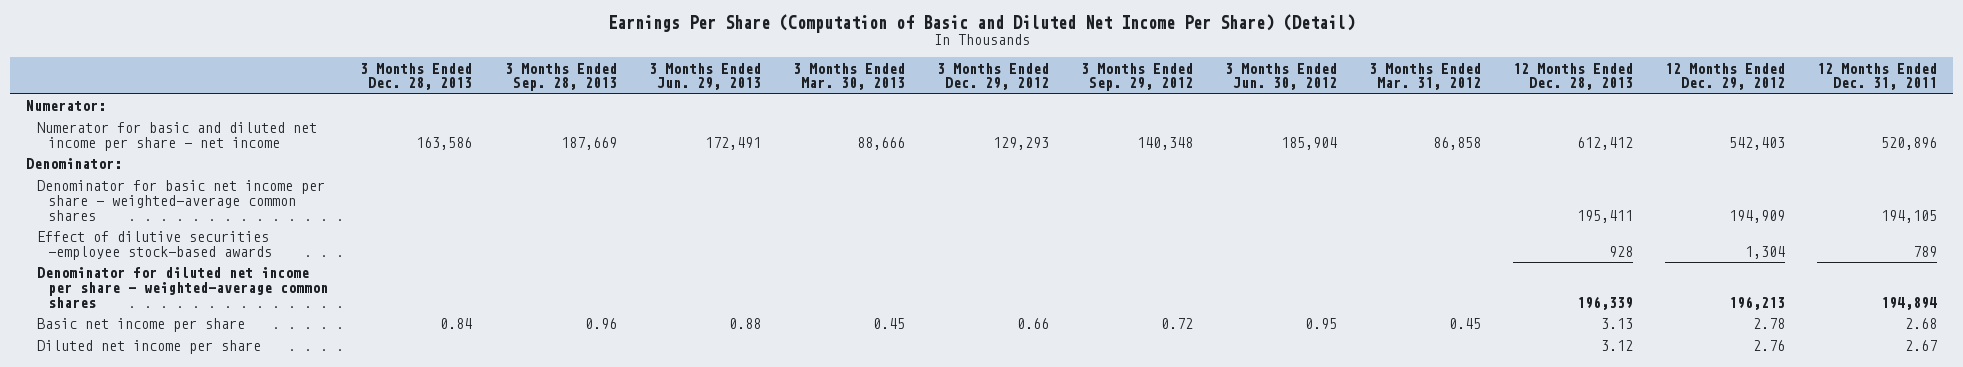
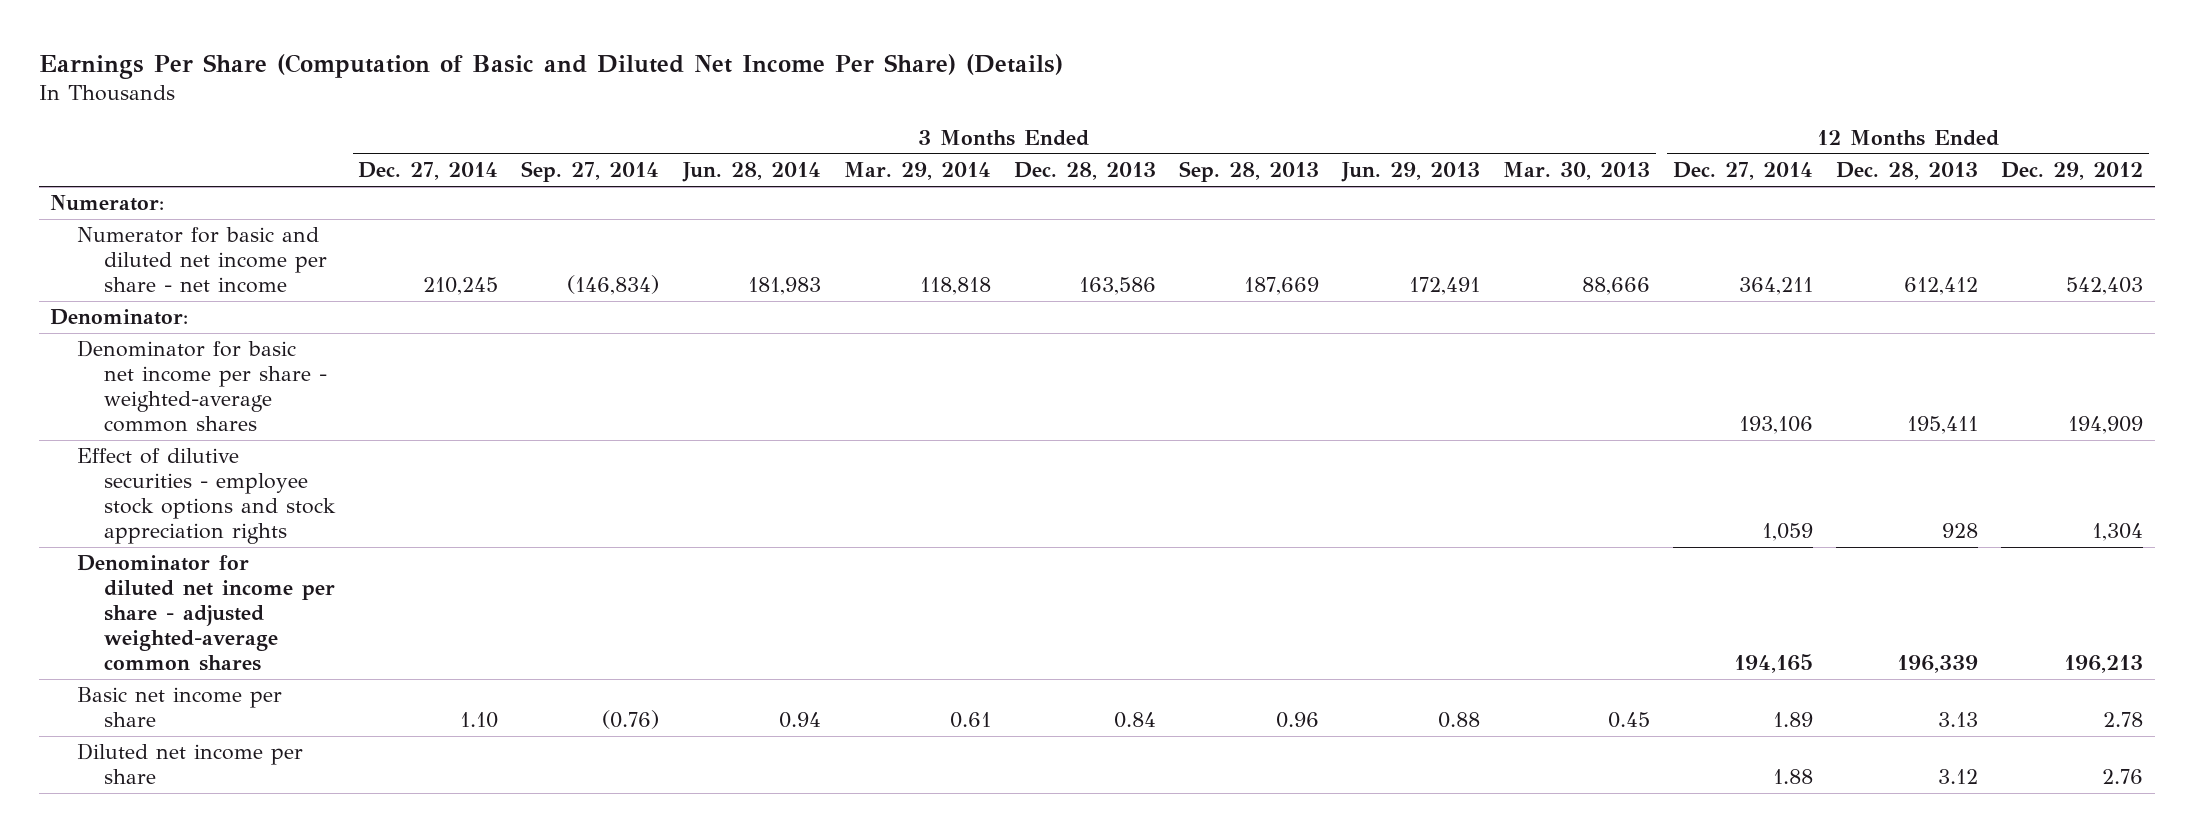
[607,13,1355,33] Earnings Per Share (Computation of Basic and Diluted Net Income Per Share) (Detail) -> [38,53,1063,79] Earnings Per Share (Computation of Basic and Diluted Net Income Per Share) (Details)
[936,62,1049,91] 3 Months Ended Dec. 29, 2012 -> none
[1080,62,1193,92] 3 Months Ended Sep. 29, 2012 -> none
[1224,62,1337,91] 3 Months Ended Jun. 30, 2012 -> none
[1368,62,1481,91] 3 Months Ended Mar. 31, 2012 -> none
[1816,62,1937,91] 12 Months Ended Dec. 31, 2011 -> none
none -> [358,162,499,181] Dec. 27, 2014
none -> [521,161,660,183] Sep. 27, 2014
none -> [681,162,821,183] Jun. 28, 2014
none -> [843,162,991,181] Mar. 29, 2014
none -> [1673,162,1814,181] Dec. 27, 2014
[37,231,273,261] Effect of dilutive securities -employee stock-based awards -> [77,448,337,545] Effect of dilutive securities - employee stock options and stock appreciation rights
[37,267,329,309] Denominator for diluted net income per share - weighted-average common shares -> [77,555,336,672] Denominator for diluted net income per share - adjusted weighted-average common shares

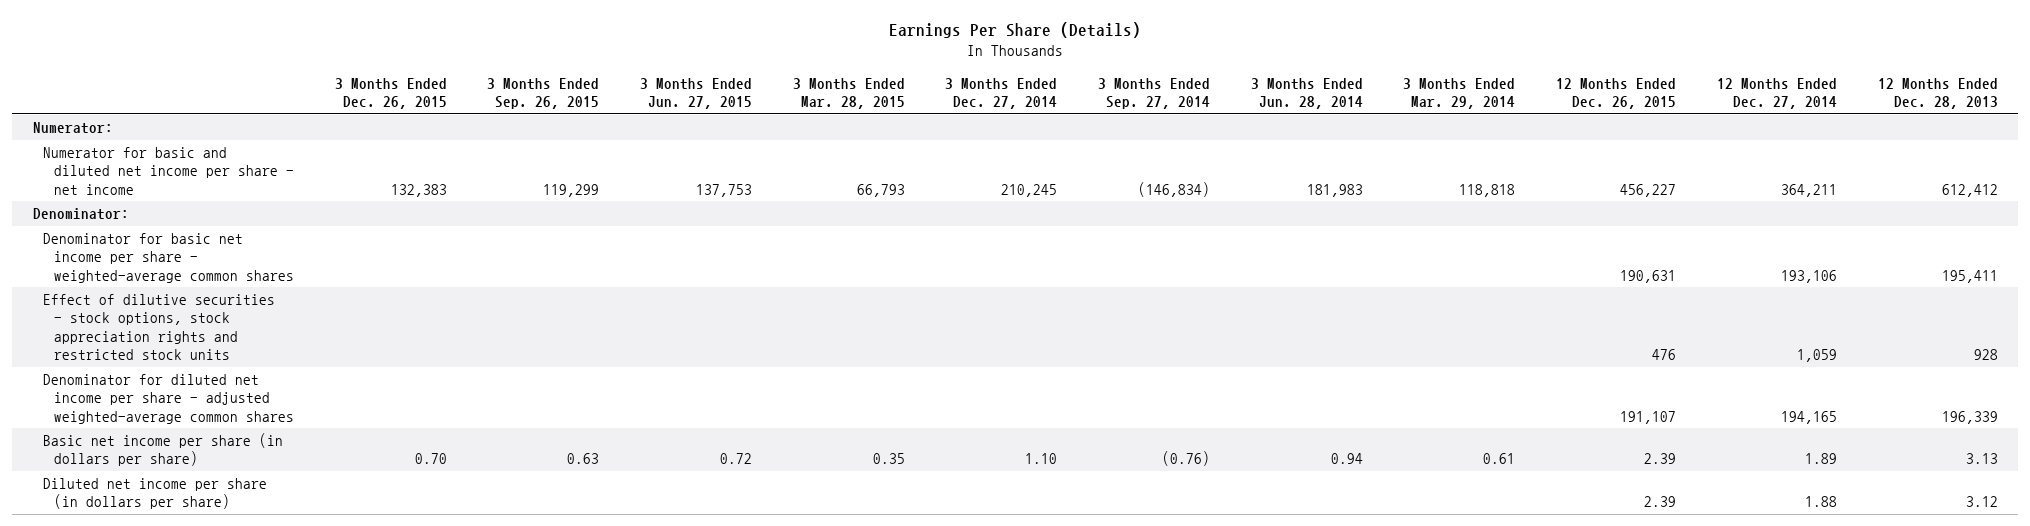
[38,53,1063,79] Earnings Per Share (Computation of Basic and Diluted Net Income Per Share) (Details) -> [889,22,1142,39] Earnings Per Share (Details)
[1013,162,1156,181] Dec. 28, 2013 -> none
[1178,161,1319,183] Sep. 28, 2013 -> none
[1340,162,1480,183] Jun. 29, 2013 -> none
[1503,162,1651,181] Mar. 30, 2013 -> none
[2001,162,2144,181] Dec. 29, 2012 -> none
none -> [334,77,447,109] 3 Months Ended Dec. 26, 2015
none -> [487,77,600,109] 3 Months Ended Sep. 26, 2015
none -> [640,77,753,109] 3 Months Ended Jun. 27, 2015
none -> [792,77,905,109] 3 Months Ended Mar. 28, 2015
none -> [1556,77,1677,109] 12 Months Ended Dec. 26, 2015
[77,448,337,545] Effect of dilutive securities - employee stock options and stock appreciation rights -> [43,294,276,360] Effect of dilutive securities - stock options, stock appreciation rights and restricted stock units
[77,687,283,728] Basic net income per share -> [43,433,284,467] Basic net income per share (in dollars per share)
[77,743,304,785] Diluted net income per share -> [43,478,268,510] Diluted net income per share (in dollars per share)

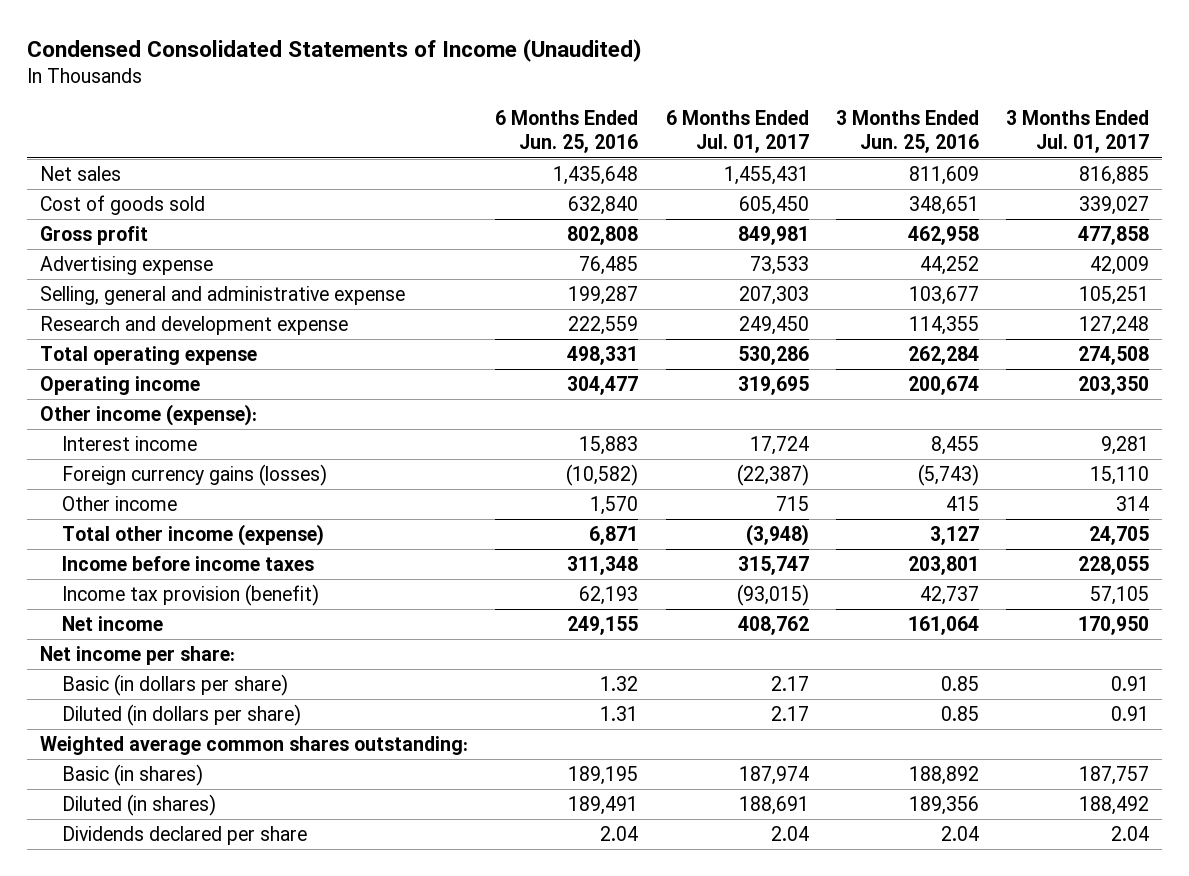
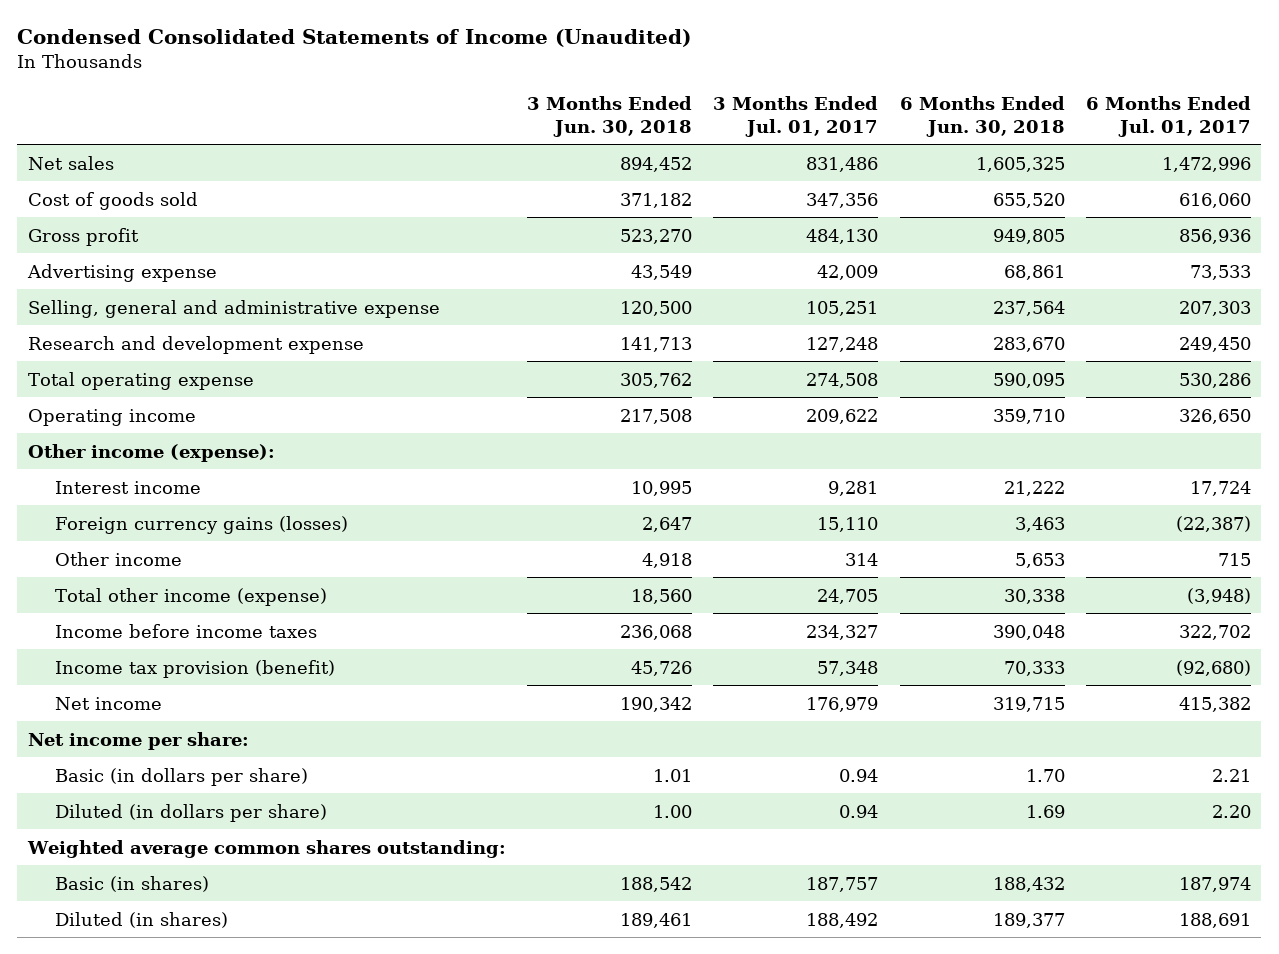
[495,109,639,154] 6 Months Ended Jun. 25, 2016 -> none
[835,109,979,154] 3 Months Ended Jun. 25, 2016 -> none
none -> [527,95,693,137] 3 Months Ended Jun. 30, 2018
none -> [899,95,1065,137] 6 Months Ended Jun. 30, 2018
[723,166,809,186] 1,455,431 -> [1161,156,1251,172] 1,472,996
[1078,166,1149,186] 816,885 -> [806,156,879,172] 831,486
[738,196,809,216] 605,450 -> [1178,192,1251,208] 616,060
[1078,196,1149,216] 339,027 -> [806,192,879,208] 347,356
[737,226,809,246] 849,981 -> [1178,228,1251,244] 856,936
[1077,226,1149,246] 477,858 -> [806,228,879,244] 484,130
[737,376,809,396] 319,695 -> [1178,408,1251,424] 326,650
[1077,376,1149,396] 203,350 -> [806,408,879,424] 209,622
[737,556,809,576] 315,747 -> [1178,624,1251,640] 322,702
[1077,556,1149,576] 228,055 -> [806,624,879,640] 234,327
[736,584,809,607] (93,015) -> [1175,659,1251,676] (92,680)
[1089,586,1149,606] 57,105 -> [817,660,879,676] 57,348
[737,616,809,636] 408,762 -> [1178,696,1251,712] 415,382
[1077,616,1149,636] 170,950 -> [806,696,879,712] 176,979
[770,676,809,692] 2.17 -> [1211,768,1251,782] 2.21
[1110,676,1149,692] 0.91 -> [839,768,879,782] 0.94
[770,706,809,722] 2.17 -> [1211,804,1251,818] 2.20
[1110,706,1149,722] 0.91 -> [839,804,879,818] 0.94
[61,826,307,846] Dividends declared per share -> none

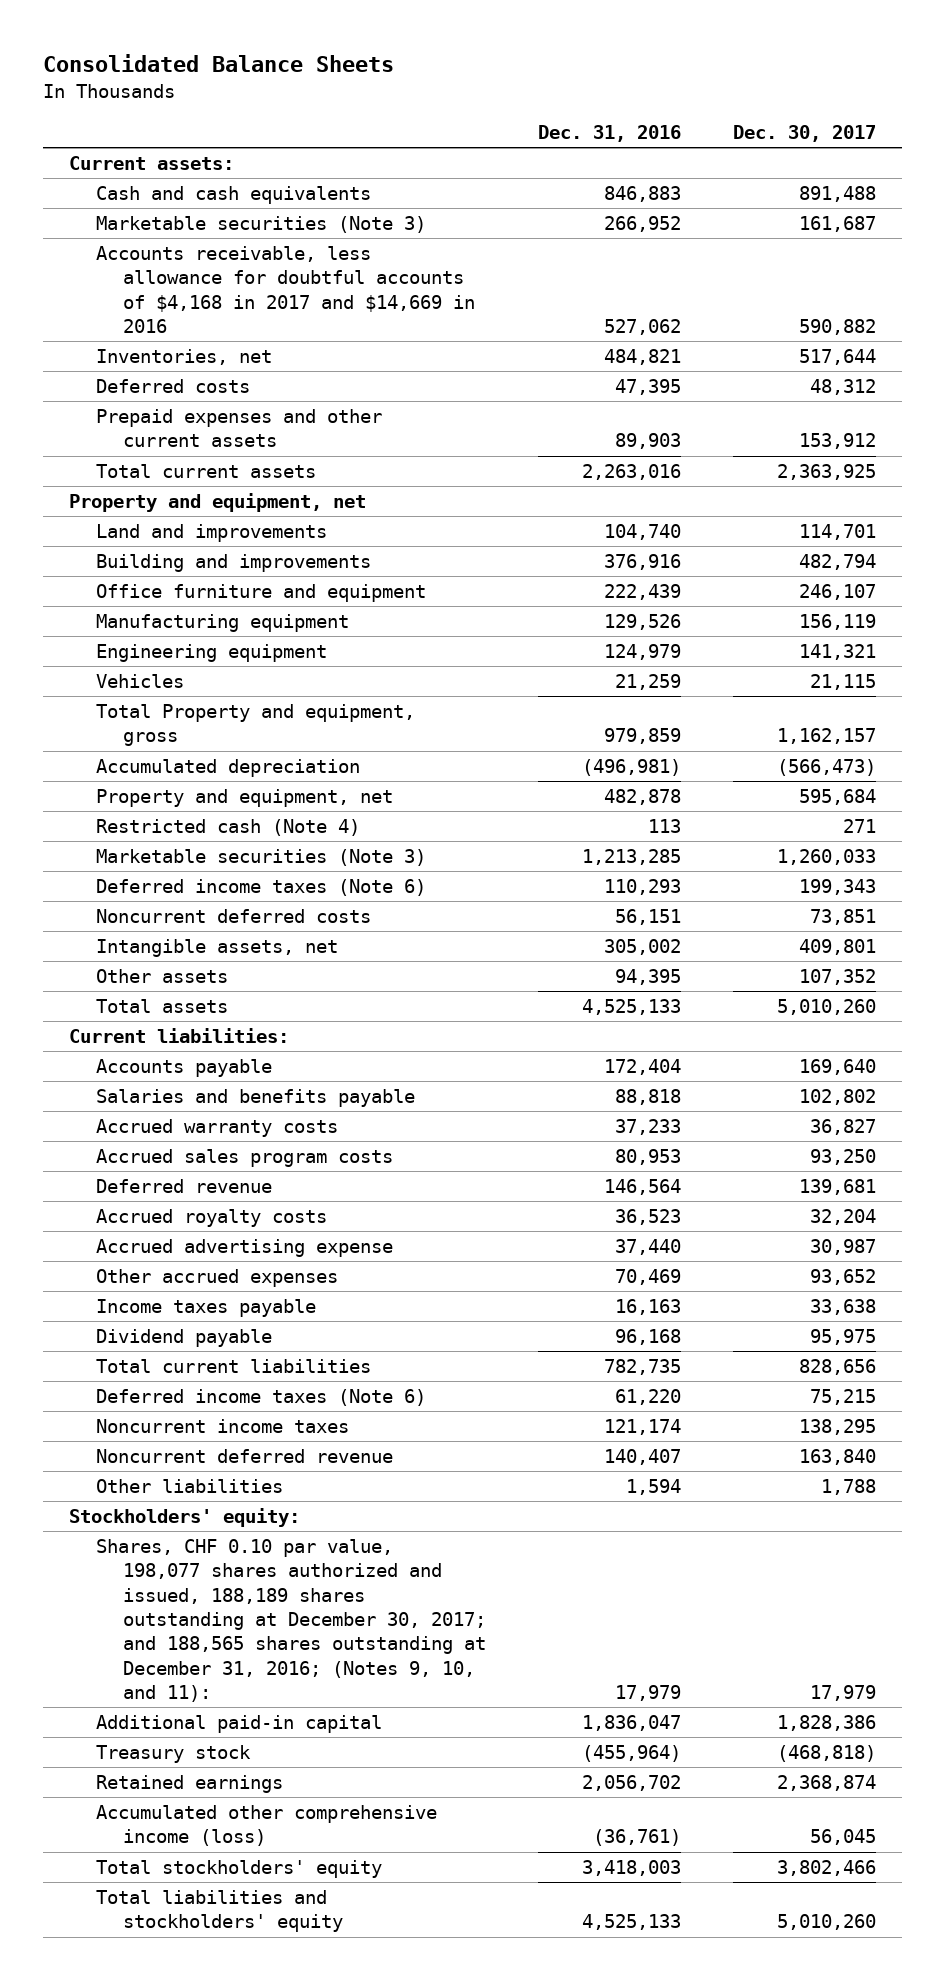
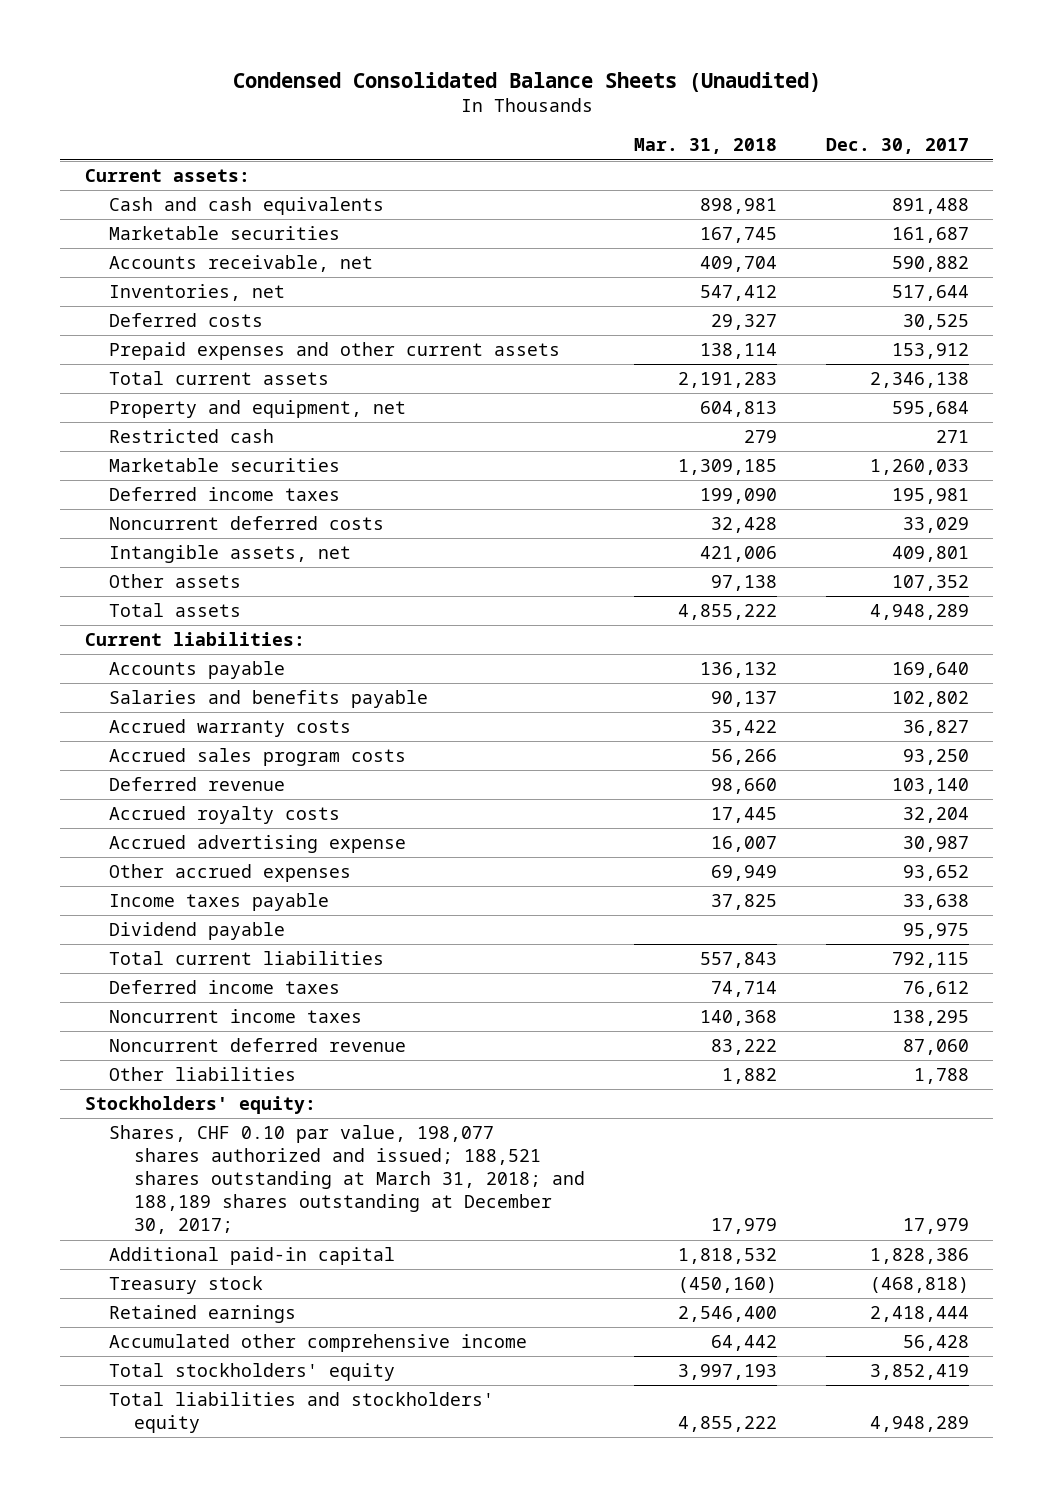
[43,54,395,73] Consolidated Balance Sheets -> [232,72,821,93] Condensed Consolidated Balance Sheets (Unaudited)
[538,125,682,143] Dec. 31, 2016 -> none
none -> [633,138,777,155] Mar. 31, 2018
[96,216,427,234] Marketable securities (Note 3) -> [109,226,341,241] Marketable securities
[96,246,476,334] Accounts receivable, less allowance for doubtful accounts of $4,168 in 2017 and $14,669 in 2016 -> [109,255,374,273] Accounts receivable, net
[810,379,877,396] 48,312 -> [902,314,969,331] 30,525
[69,493,367,513] Property and equipment, net -> none
[96,524,328,543] Land and improvements -> none
[96,554,372,573] Building and improvements -> none
[96,584,427,603] Office furniture and equipment -> none
[96,614,350,633] Manufacturing equipment -> none
[96,644,328,663] Engineering equipment -> none
[96,674,185,689] Vehicles -> none
[96,704,416,747] Total Property and equipment, gross -> none
[96,759,361,778] Accumulated depreciation -> none
[777,464,877,481] 2,363,925 -> [869,372,969,389] 2,346,138
[96,819,361,837] Restricted cash (Note 4) -> [109,429,275,444] Restricted cash
[96,849,427,867] Marketable securities (Note 3) -> [109,458,341,473] Marketable securities
[96,879,427,897] Deferred income taxes (Note 6) -> [109,487,341,502] Deferred income taxes
[799,879,877,896] 199,343 -> [891,488,969,505] 195,981
[810,909,877,926] 73,851 -> [902,517,969,534] 33,029
[777,999,877,1016] 5,010,260 -> [869,604,969,621] 4,948,289
[799,1179,877,1196] 139,681 -> [891,778,969,795] 103,140
[799,1359,877,1376] 828,656 -> [891,952,969,969] 792,115
[96,1389,427,1407] Deferred income taxes (Note 6) -> [109,980,341,995] Deferred income taxes
[810,1389,877,1406] 75,215 -> [902,981,969,998] 76,612
[799,1449,877,1466] 163,840 -> [902,1039,969,1056] 87,060
[96,1539,487,1702] Shares, CHF 0.10 par value, 198,077 shares authorized and issued, 188,189 shares outstanding at December 30, 2017; and 188,565 shares outstanding at December 31, 2016; (Notes 9, 10, and 11): -> [109,1125,585,1235] Shares, CHF 0.10 par value, 198,077 shares authorized and issued; 188,521 shares outstanding at March 31, 2018; and 188,189 shares outstanding at December 30, 2017;
[777,1775,877,1792] 2,368,874 -> [869,1306,969,1323] 2,418,444
[96,1805,438,1847] Accumulated other comprehensive income (loss) -> [109,1334,528,1353] Accumulated other comprehensive income
[810,1829,877,1846] 56,045 -> [902,1335,969,1352] 56,428
[777,1860,877,1877] 3,802,466 -> [869,1364,969,1381] 3,852,419
[777,1914,877,1931] 5,010,260 -> [869,1416,969,1433] 4,948,289

